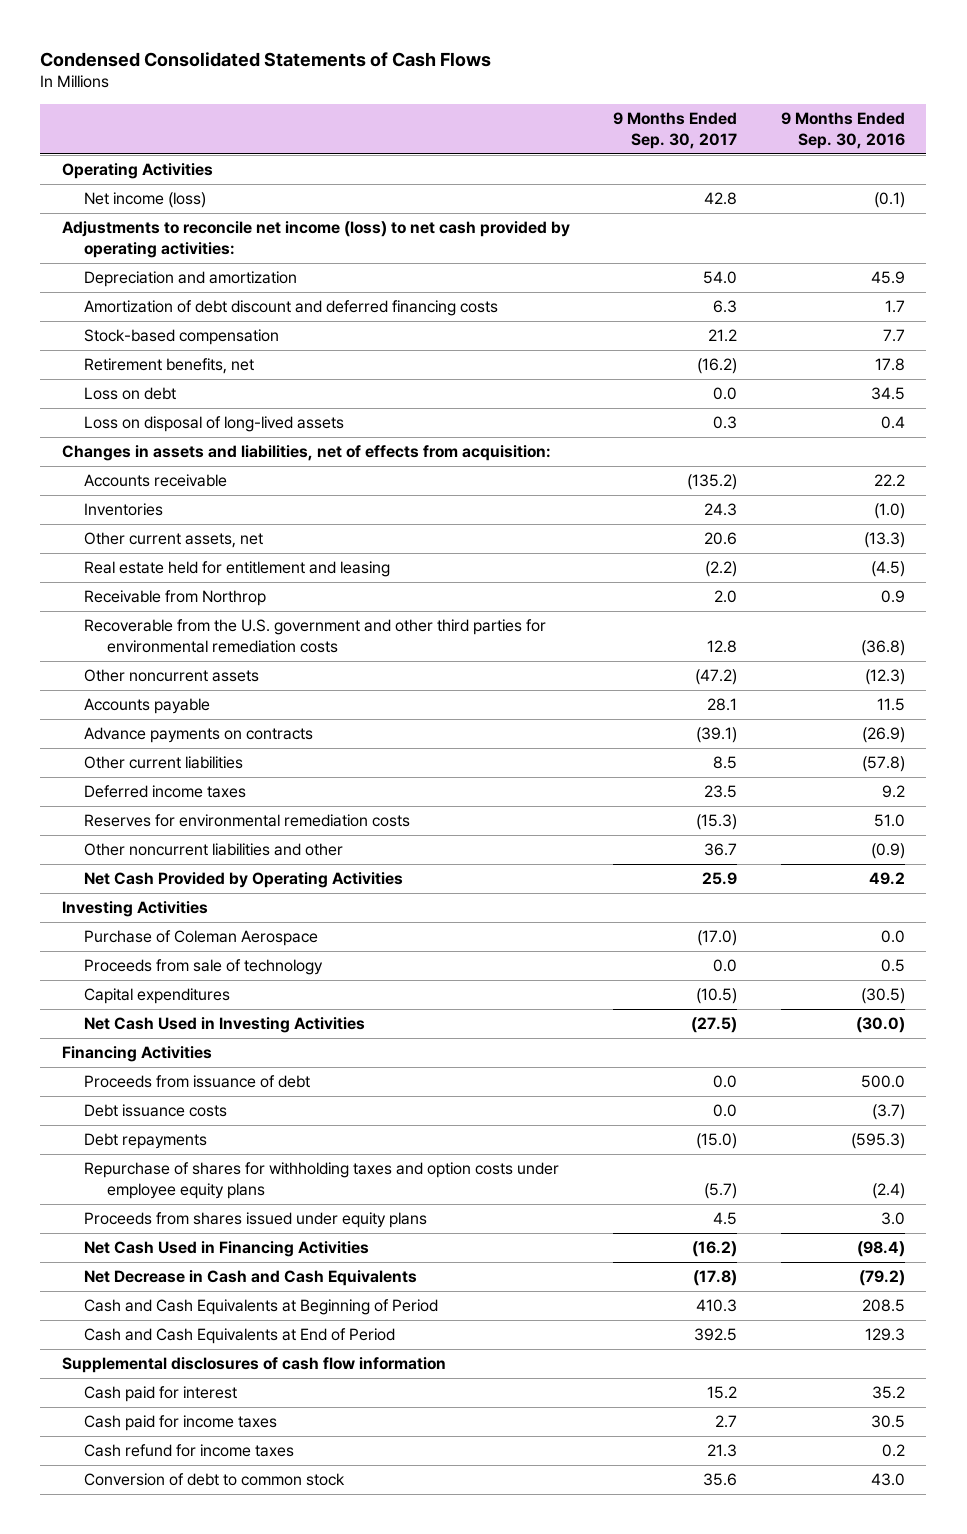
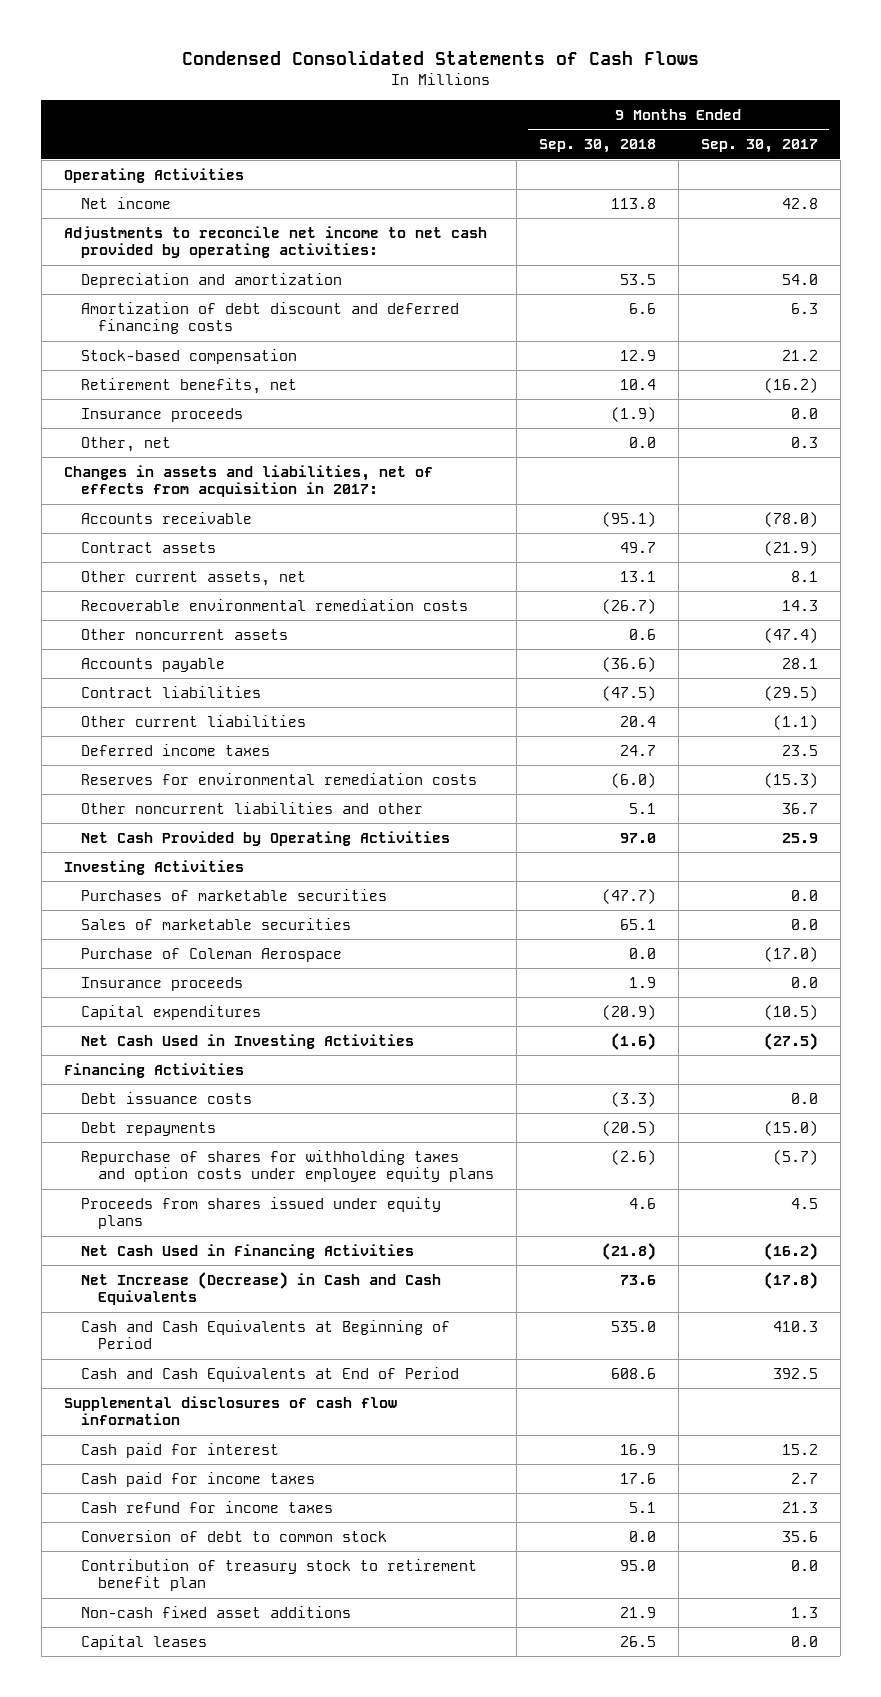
[780,112,905,149] 9 Months Ended Sep. 30, 2016 -> none
none -> [538,139,656,154] Sep. 30, 2018
[84,192,207,209] Net income (loss) -> [80,196,171,209] Net income
[61,221,570,259] Adjustments to reconcile net income (loss) to net cash provided by operating activities: -> [63,225,487,259] Adjustments to reconcile net income to net cash provided by operating activities:
[84,387,177,401] Loss on debt -> none
[84,416,345,433] Loss on disposal of long-lived assets -> none
[84,503,164,517] Inventories -> none
[84,561,391,578] Real estate held for entitlement and leasing -> none
[84,590,267,607] Receivable from Northrop -> none
none -> [80,407,243,422] Insurance proceeds
none -> [80,436,171,452] Other, net
[61,445,551,462] Changes in assets and liabilities, net of effects from acquisition: -> [63,464,433,498] Changes in assets and liabilities, net of effects from acquisition in 2017:
[687,474,738,491] (135.2) -> [763,511,818,527] (78.0)
none -> [80,541,216,553] Contract assets
[704,532,738,546] 20.6 -> [790,570,818,582] 8.1
[84,619,547,654] Recoverable from the U.S. government and other third parties for environmental remediation costs -> [80,598,468,611] Recoverable environmental remediation costs
[707,640,738,654] 12.8 -> [781,599,818,611] 14.3
[695,669,738,686] (47.2) -> [763,627,818,643] (47.4)
[84,727,314,744] Advance payments on contracts -> none
none -> [80,685,261,698] Contract liabilities
[713,756,738,770] 8.5 -> [772,714,818,730] (1.1)
none -> [80,888,387,901] Purchases of marketable securities
none -> [80,917,351,930] Sales of marketable securities
[84,959,324,976] Proceeds from sale of technology -> none
none -> [80,976,243,991] Insurance proceeds
[84,1075,311,1089] Proceeds from issuance of debt -> none
[84,1270,418,1287] Net Decrease in Cash and Cash Equivalents -> [80,1271,441,1306] Net Increase (Decrease) in Cash and Cash Equivalents
none -> [80,1558,477,1592] Contribution of treasury stock to retirement benefit plan
none -> [80,1605,351,1618] Non-cash fixed asset additions
none -> [80,1634,207,1650] Capital leases

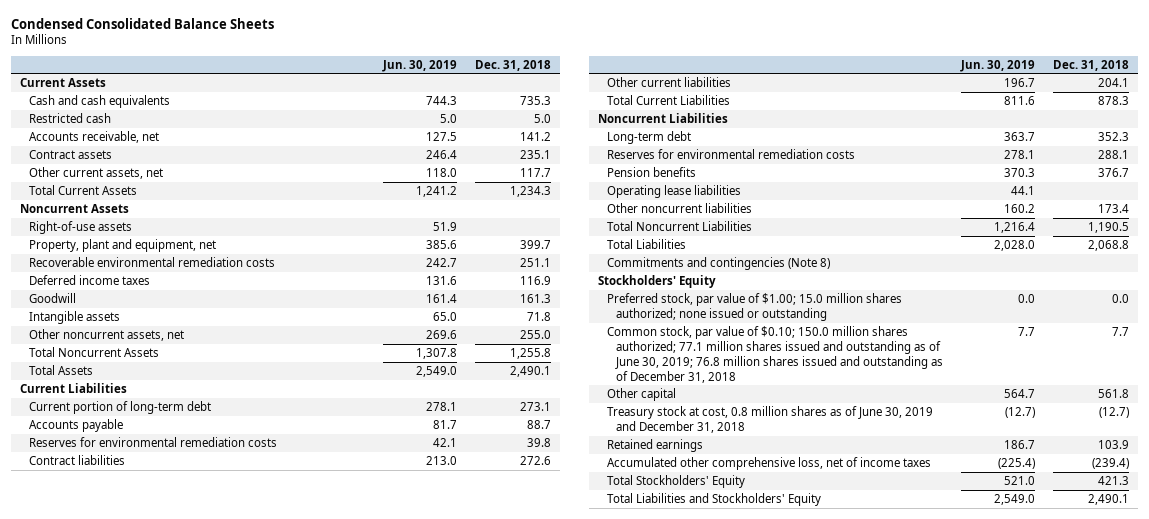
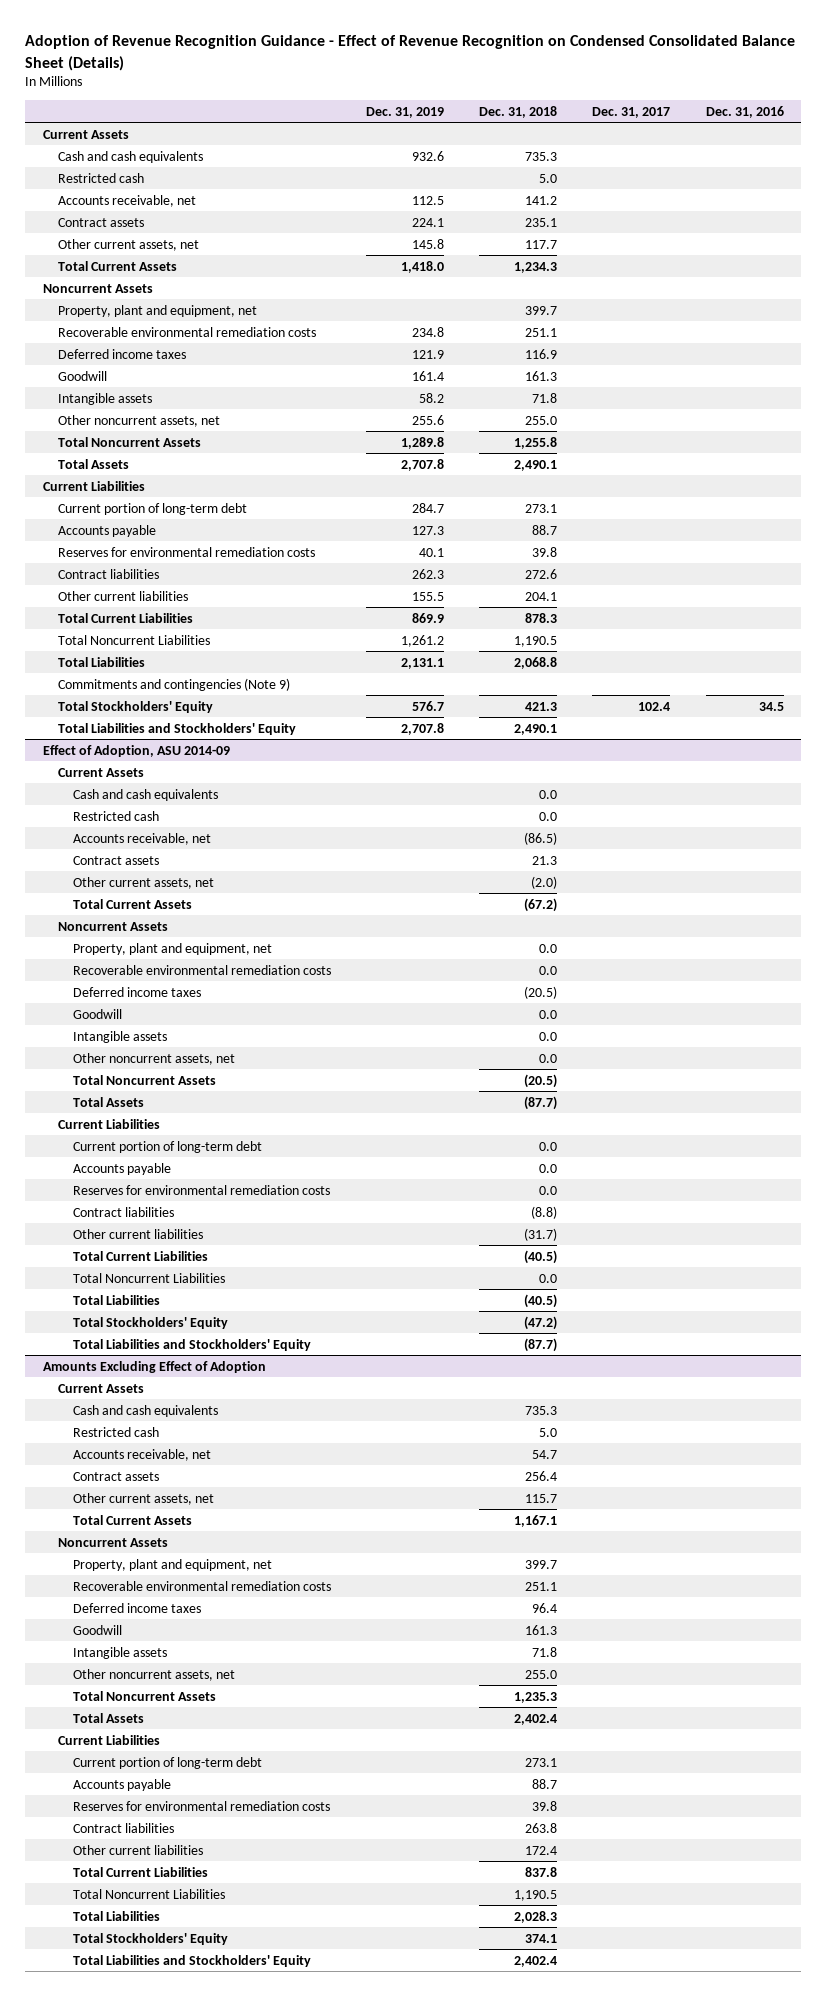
[11,17,275,29] Condensed Consolidated Balance Sheets -> [25,35,796,71] Adoption of Revenue Recognition Guidance - Effect of Revenue Recognition on Condensed Consolidated Balance Sheet (Details)
[382,59,458,72] Jun. 30, 2019 -> none
none -> [366,106,445,118] Dec. 31, 2019
none -> [592,106,671,118] Dec. 31, 2017
none -> [705,105,784,118] Dec. 31, 2016
[29,220,133,234] Right-of-use assets -> none
[597,112,728,123] Noncurrent Liabilities -> none
[607,130,692,144] Long-term debt -> none
[607,148,856,159] Reserves for environmental remediation costs -> none
[607,166,697,177] Pension benefits -> none
[607,184,742,198] Operating lease liabilities -> none
[607,202,753,213] Other noncurrent liabilities -> none
[597,274,716,288] Stockholders' Equity -> none
[607,292,903,321] Preferred stock, par value of $1.00; 15.0 million shares authorized; none issued or outstanding -> none
[607,325,944,383] Common stock, par value of $0.10; 150.0 million shares authorized; 77.1 million shares issued and outstanding as of June 30, 2019; 76.8 million shares issued and outstanding as of December 31, 2018 -> none
[607,387,677,401] Other capital -> none
[607,405,934,433] Treasury stock at cost, 0.8 million shares as of June 30, 2019 and December 31, 2018 -> none
[607,438,704,452] Retained earnings -> none
[607,456,932,470] Accumulated other comprehensive loss, net of income taxes -> none
[607,256,831,270] Commitments and contingencies (Note 8) -> [57,677,290,691] Commitments and contingencies (Note 9)
none -> [42,744,230,757] Effect of Adoption, ASU 2014-09
none -> [57,767,144,777] Current Assets
none -> [72,788,218,801] Cash and cash equivalents
none -> [72,810,159,821] Restricted cash
none -> [72,832,211,845] Accounts receivable, net
none -> [72,855,159,865] Contract assets
none -> [72,876,214,889] Other current assets, net
none -> [72,898,192,909] Total Current Assets
none -> [57,921,168,931] Noncurrent Assets
none -> [72,942,272,955] Property, plant and equipment, net
none -> [72,964,331,975] Recoverable environmental remediation costs
none -> [72,986,201,997] Deferred income taxes
none -> [72,1008,122,1019] Goodwill
none -> [72,1030,167,1043] Intangible assets
none -> [72,1052,235,1065] Other noncurrent assets, net
none -> [72,1074,216,1085] Total Noncurrent Assets
none -> [72,1096,144,1107] Total Assets
none -> [57,1118,160,1129] Current Liabilities
none -> [72,1140,262,1153] Current portion of long-term debt
none -> [72,1162,171,1175] Accounts payable
none -> [72,1184,330,1195] Reserves for environmental remediation costs
none -> [72,1206,174,1217] Contract liabilities
none -> [72,1228,203,1239] Other current liabilities
none -> [72,1250,208,1261] Total Current Liabilities
none -> [72,1272,225,1283] Total Noncurrent Liabilities
none -> [72,1294,160,1305] Total Liabilities
none -> [72,1316,228,1329] Total Stockholders' Equity
none -> [72,1338,311,1351] Total Liabilities and Stockholders' Equity
none -> [42,1360,266,1373] Amounts Excluding Effect of Adoption
none -> [57,1383,144,1393] Current Assets
none -> [72,1404,218,1417] Cash and cash equivalents
none -> [72,1426,159,1437] Restricted cash
none -> [72,1448,211,1461] Accounts receivable, net
none -> [72,1471,159,1481] Contract assets
none -> [72,1492,214,1505] Other current assets, net
none -> [72,1514,192,1525] Total Current Assets
none -> [57,1537,168,1547] Noncurrent Assets
none -> [72,1558,272,1571] Property, plant and equipment, net
none -> [72,1580,331,1591] Recoverable environmental remediation costs
none -> [72,1602,201,1613] Deferred income taxes
none -> [72,1624,122,1635] Goodwill
none -> [72,1646,167,1659] Intangible assets
none -> [72,1668,235,1681] Other noncurrent assets, net
none -> [72,1690,216,1701] Total Noncurrent Assets
none -> [72,1712,144,1723] Total Assets
none -> [57,1734,160,1745] Current Liabilities
none -> [72,1756,262,1769] Current portion of long-term debt
none -> [72,1778,171,1791] Accounts payable
none -> [72,1800,330,1811] Reserves for environmental remediation costs
none -> [72,1822,174,1833] Contract liabilities
none -> [72,1844,203,1855] Other current liabilities
none -> [72,1866,208,1877] Total Current Liabilities
none -> [72,1888,225,1899] Total Noncurrent Liabilities
none -> [72,1910,160,1921] Total Liabilities
none -> [72,1932,228,1945] Total Stockholders' Equity
none -> [72,1954,311,1967] Total Liabilities and Stockholders' Equity

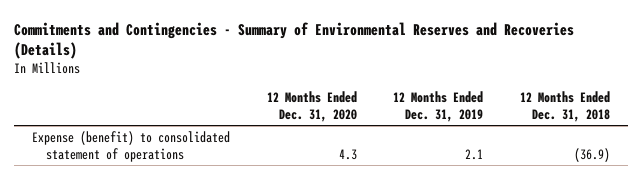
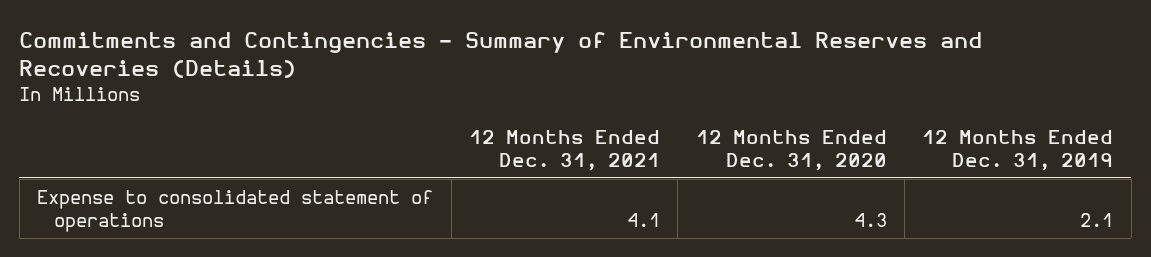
[519,91,610,123] 12 Months Ended Dec. 31, 2018 -> none
none -> [469,129,661,172] 12 Months Ended Dec. 31, 2021
[32,130,231,162] Expense (benefit) to consolidated statement of operations -> [37,189,434,232] Expense to consolidated statement of operations

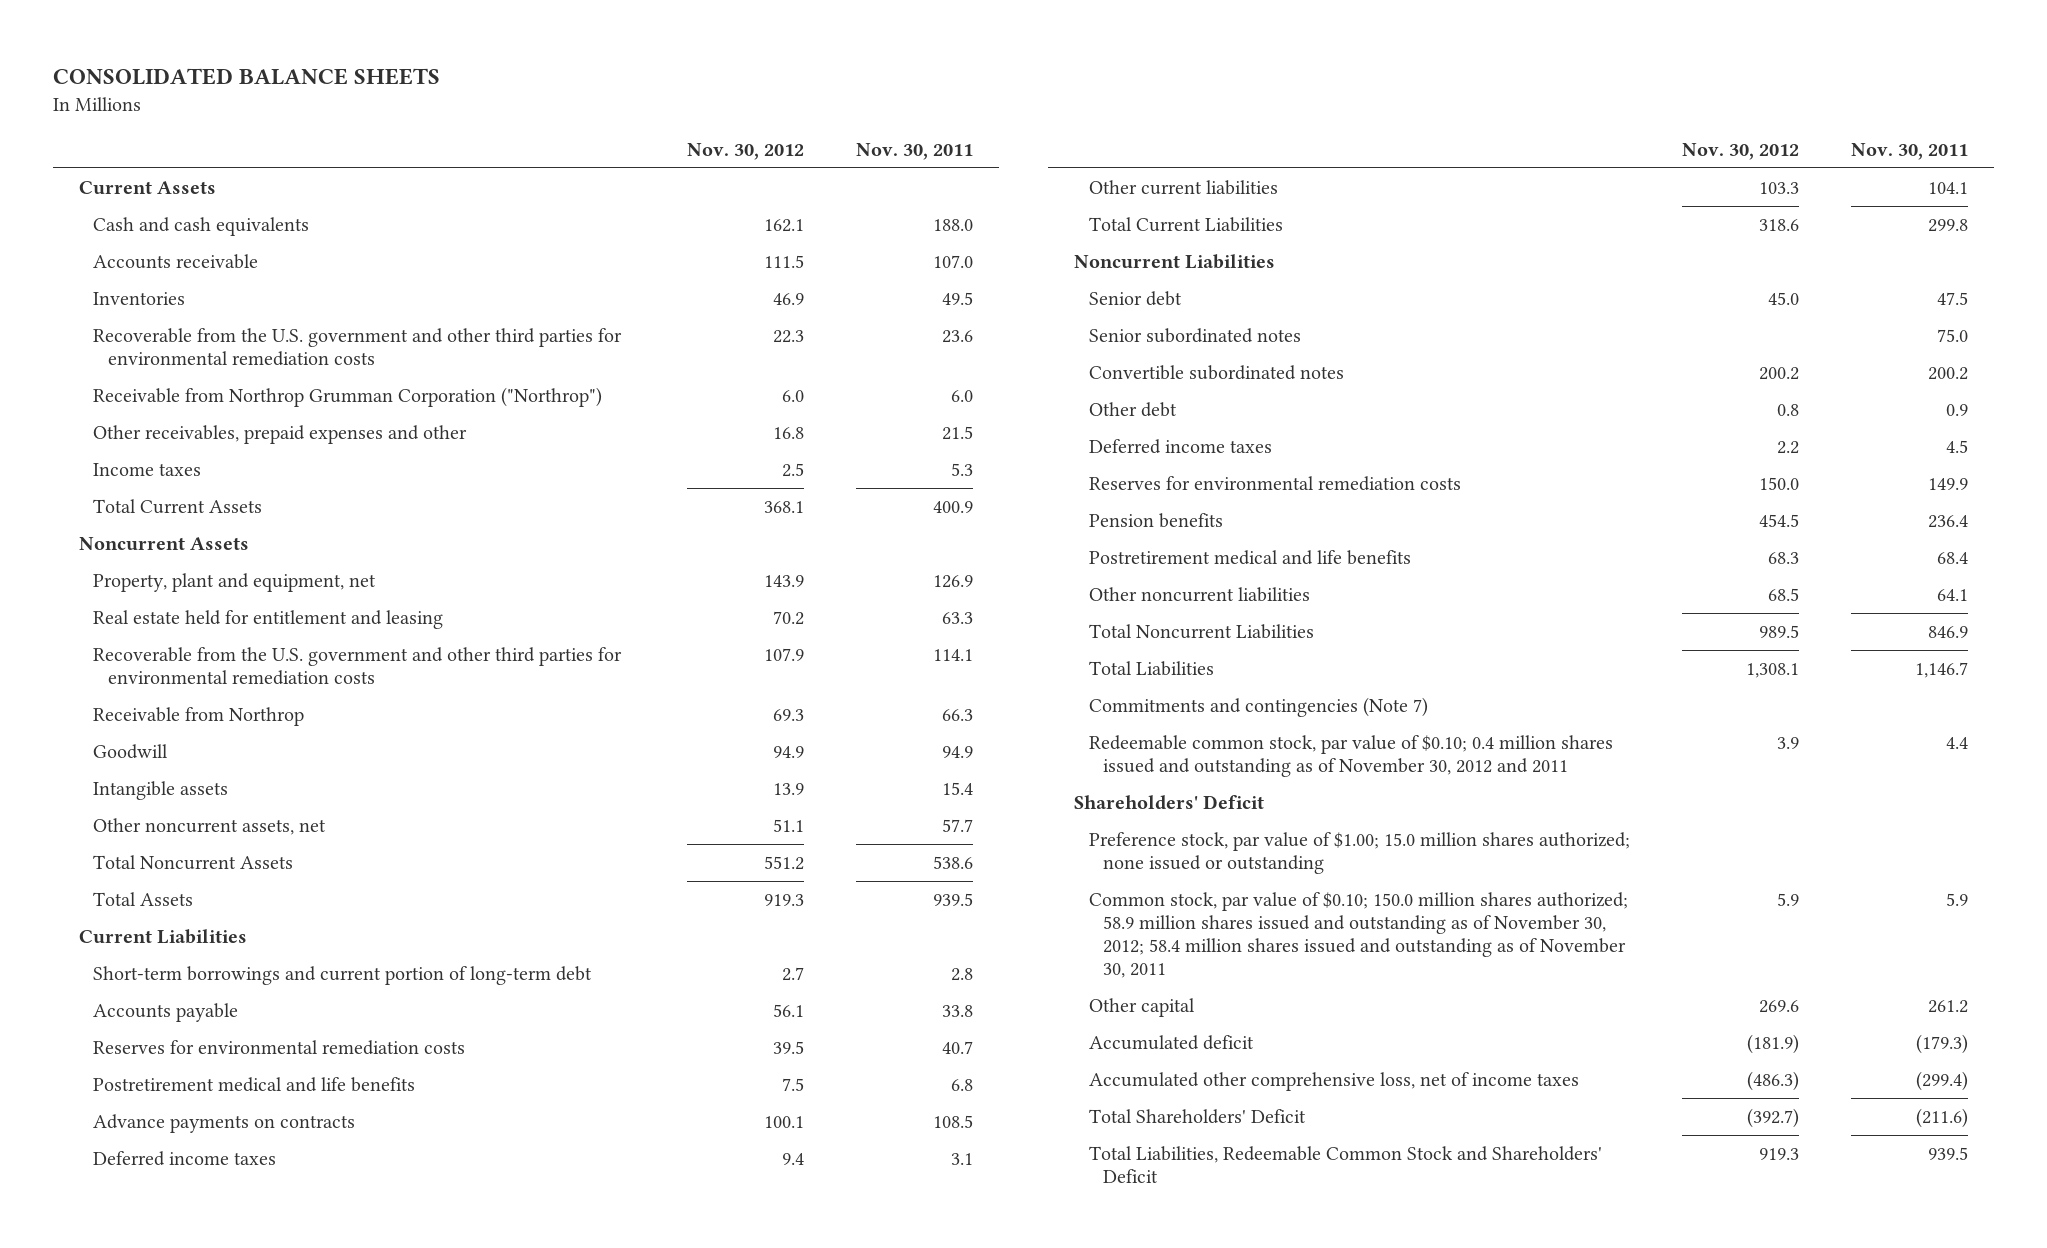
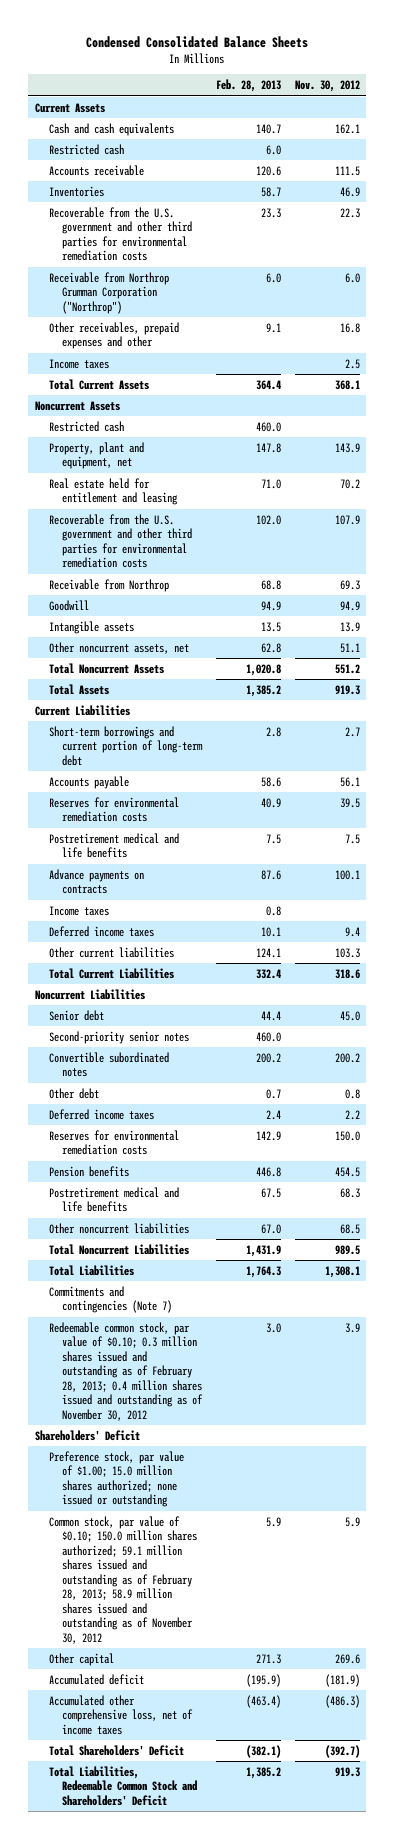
[53,68,441,86] CONSOLIDATED BALANCE SHEETS -> [86,35,309,48] Condensed Consolidated Balance Sheets
[855,142,973,160] Nov. 30, 2011 -> none
none -> [215,79,281,93] Feb. 28, 2013
none -> [48,143,124,155] Restricted cash
none -> [48,420,124,432] Restricted cash
none -> [48,905,109,916] Income taxes
[1088,327,1301,343] Senior subordinated notes -> [48,1030,189,1044] Second-priority senior notes
[1088,734,1613,777] Redeemable common stock, par value of $0.10; 0.4 million shares issued and outstanding as of November 30, 2012 and 2011 -> [48,1321,204,1421] Redeemable common stock, par value of $0.10; 0.3 million shares issued and outstanding as of February 28, 2013; 0.4 million shares issued and outstanding as of November 30, 2012
[1088,891,1628,979] Common stock, par value of $0.10; 150.0 million shares authorized; 58.9 million shares issued and outstanding as of November 30, 2012; 58.4 million shares issued and outstanding as of November 30, 2011 -> [48,1515,198,1644] Common stock, par value of $0.10; 150.0 million shares authorized; 59.1 million shares issued and outstanding as of February 28, 2013; 58.9 million shares issued and outstanding as of November 30, 2012

